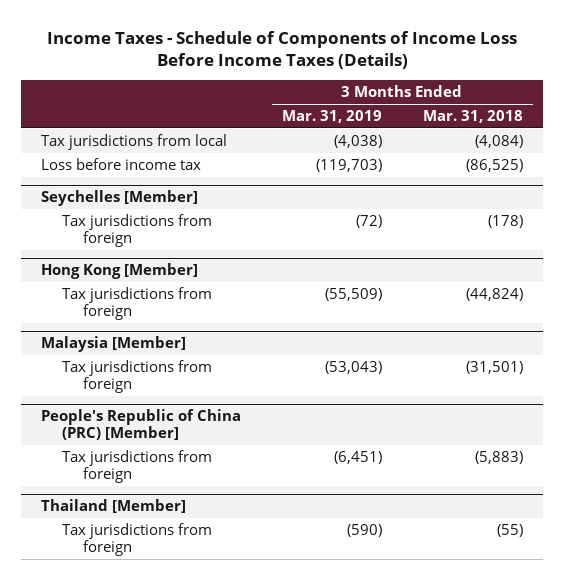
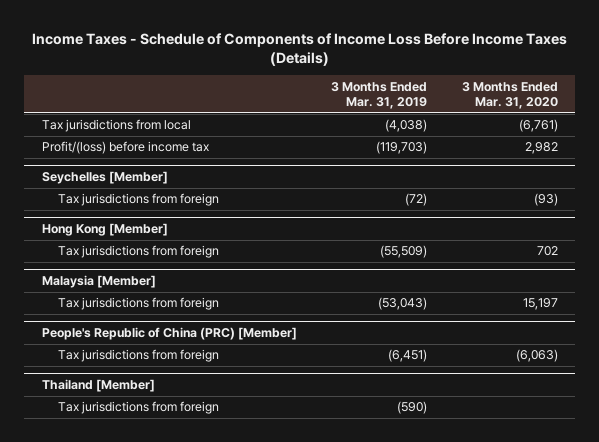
[422,109,523,123] Mar. 31, 2018 -> none
none -> [461,81,558,110] 3 Months Ended Mar. 31, 2020
[41,157,202,170] Loss before income tax -> [41,141,209,155] Profit/(loss) before income tax

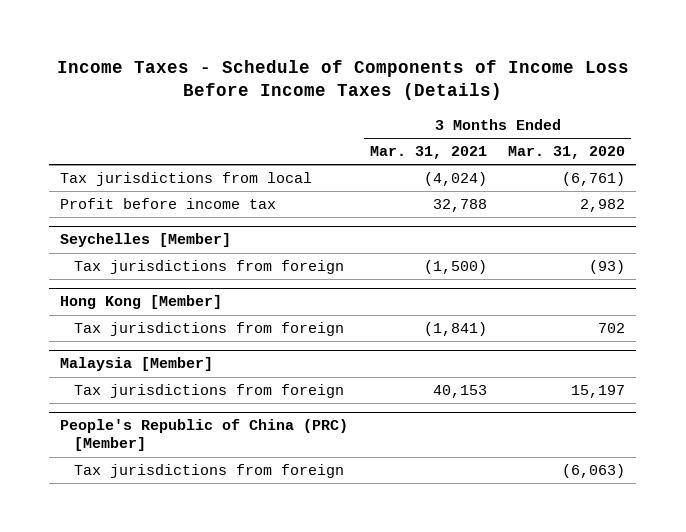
[331,81,428,110] 3 Months Ended Mar. 31, 2019 -> none
none -> [369,146,487,160] Mar. 31, 2021
[41,141,209,155] Profit/(loss) before income tax -> [60,198,277,210] Profit before income tax
[41,379,155,393] Thailand [Member] -> none
[57,401,219,415] Tax jurisdictions from foreign -> none

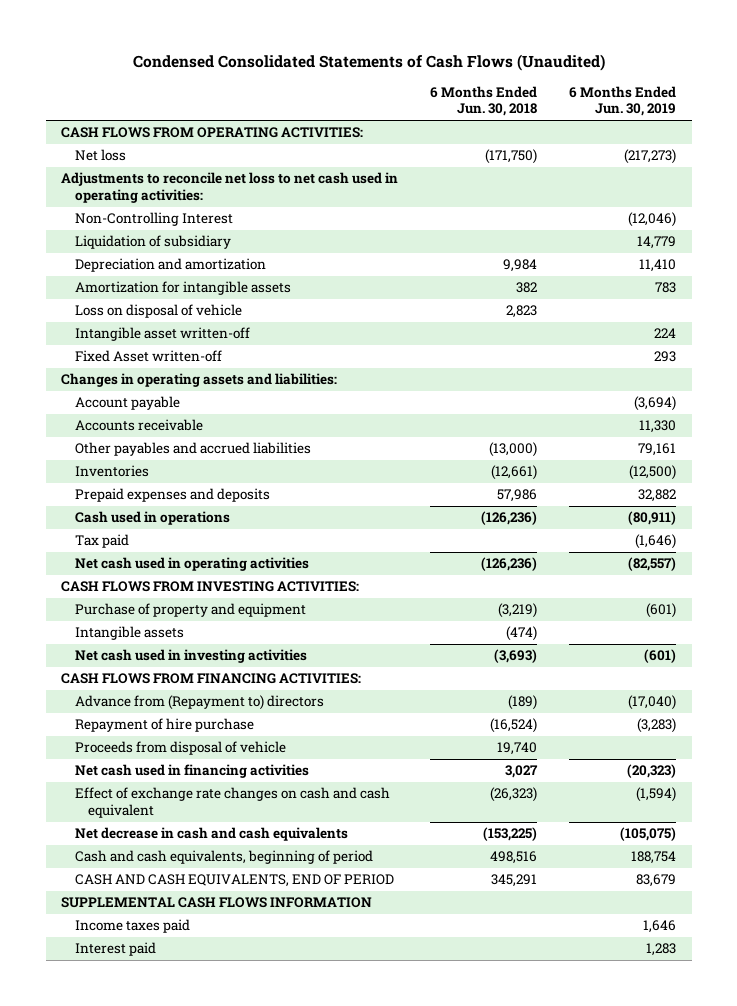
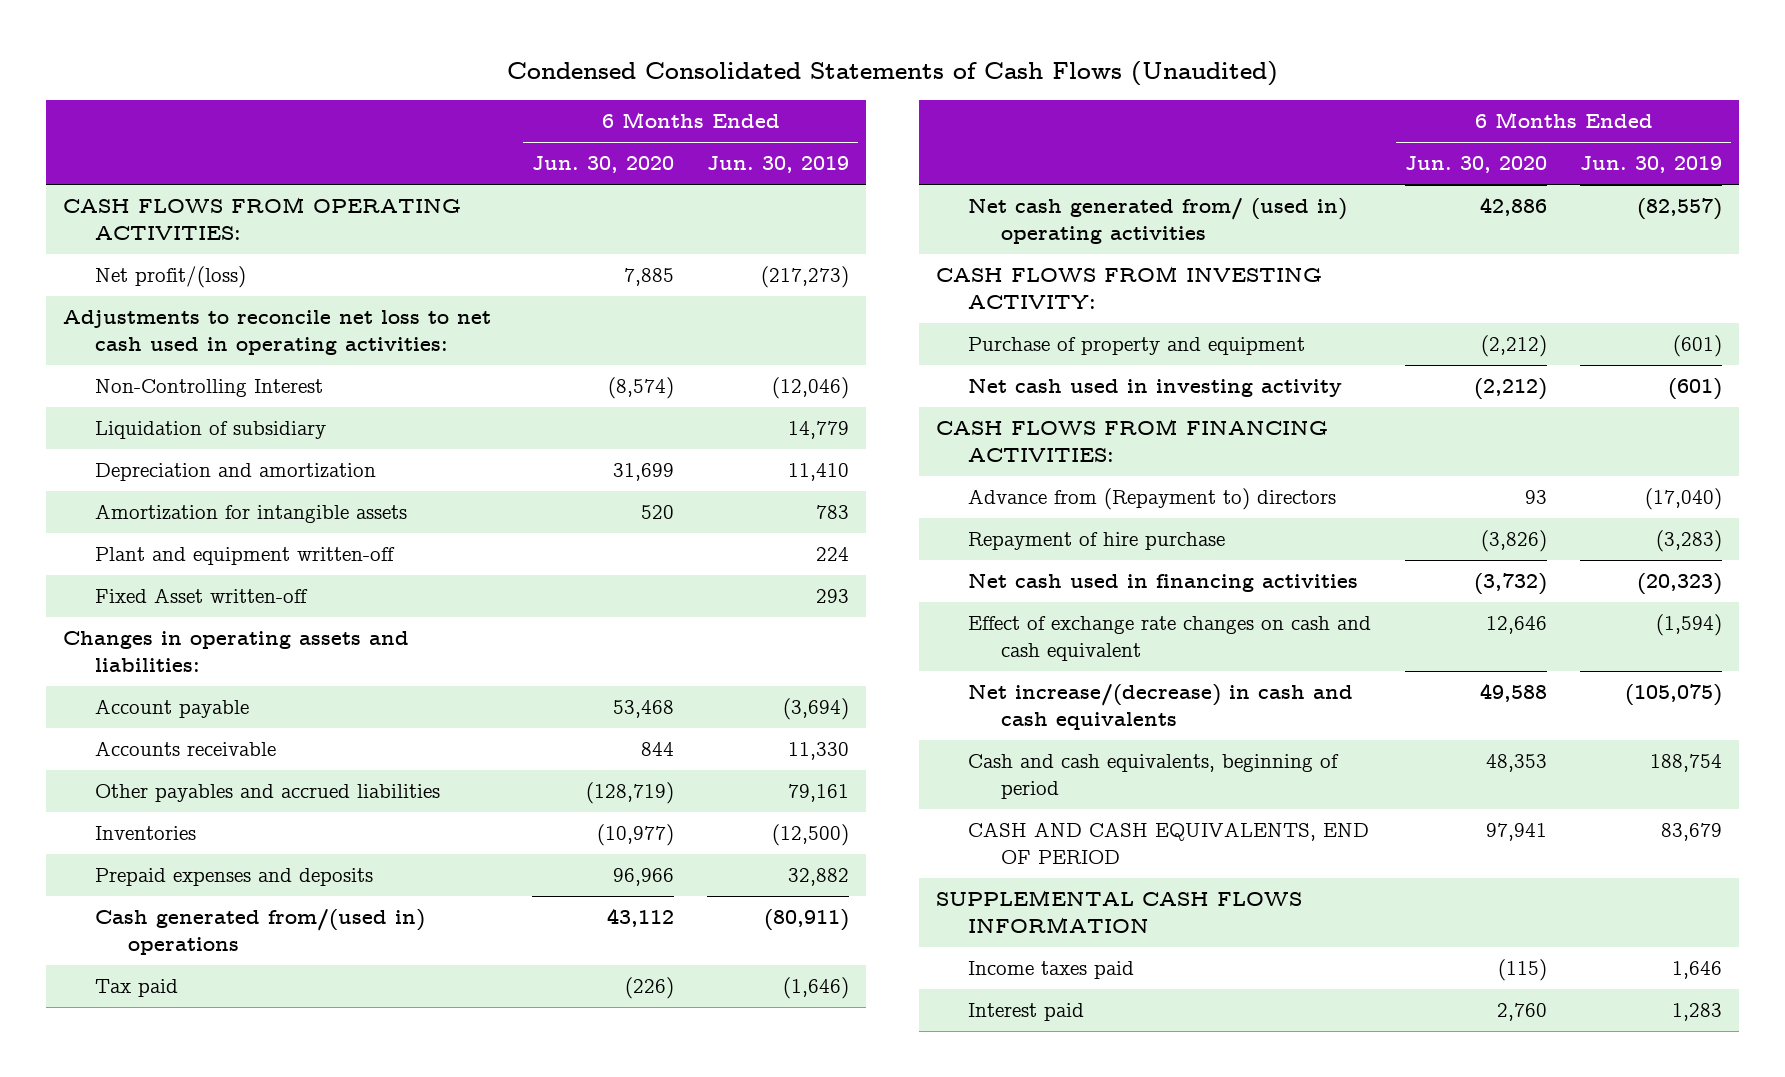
[430,85,538,117] 6 Months Ended Jun. 30, 2018 -> none
none -> [531,156,674,174] Jun. 30, 2020
[74,149,126,162] Net loss -> [95,266,247,289] Net profit/(loss)
[74,304,242,319] Loss on disposal of vehicle -> none
[74,327,250,342] Intangible asset written-off -> [95,547,396,566] Plant and equipment written-off
[74,511,230,526] Cash used in operations -> [95,909,426,956] Cash generated from/(used in) operations
[74,557,309,572] Net cash used in operating activities -> [968,198,1348,245] Net cash generated from/ (used in) operating activities
[61,581,360,593] CASH FLOWS FROM INVESTING ACTIVITIES: -> [935,266,1322,310] CASH FLOWS FROM INVESTING ACTIVITY:
[74,626,184,641] Intangible assets -> none
[74,649,307,664] Net cash used in investing activities -> [968,378,1343,398] Net cash used in investing activity
[74,741,286,756] Proceeds from disposal of vehicle -> none
[74,827,348,842] Net decrease in cash and cash equivalents -> [968,684,1354,731] Net increase/(decrease) in cash and cash equivalents

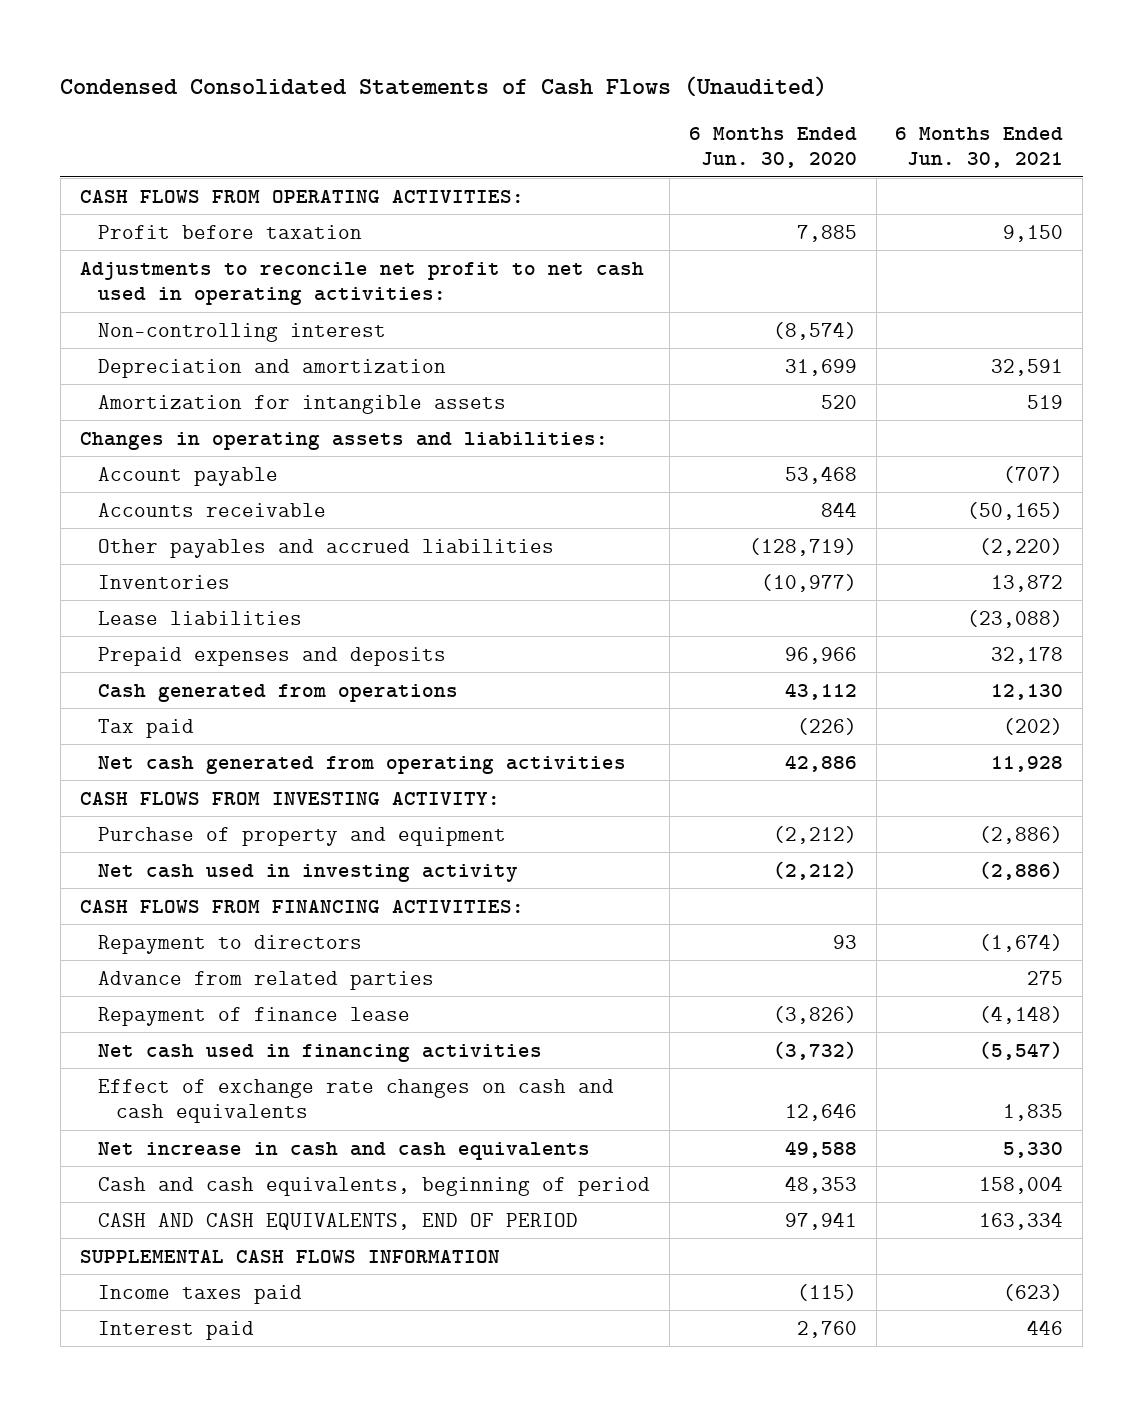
[707,156,850,174] Jun. 30, 2019 -> none
none -> [895,126,1064,169] 6 Months Ended Jun. 30, 2021
[95,421,327,440] Liquidation of subsidiary -> none
[95,266,247,289] Net profit/(loss) -> [98,224,363,239] Profit before taxation
[62,310,491,356] Adjustments to reconcile net loss to net cash used in operating activities: -> [79,261,644,306] Adjustments to reconcile net profit to net cash used in operating activities:
[95,379,324,398] Non-Controlling Interest -> [98,322,387,342] Non-controlling interest
[95,547,396,566] Plant and equipment written-off -> none
[95,588,309,604] Fixed Asset written-off -> none
none -> [98,610,303,625] Lease liabilities
[95,909,426,956] Cash generated from/(used in) operations -> [98,683,459,702] Cash generated from operations
[968,198,1348,245] Net cash generated from/ (used in) operating activities -> [98,755,627,774] Net cash generated from operating activities
[968,488,1337,511] Advance from (Repayment to) directors -> [98,934,363,954] Repayment to directors
none -> [98,970,435,990] Advance from related parties
[968,532,1226,551] Repayment of hire purchase -> [98,1006,411,1026] Repayment of finance lease
[968,616,1372,662] Effect of exchange rate changes on cash and cash equivalent -> [98,1078,615,1124] Effect of exchange rate changes on cash and cash equivalents
[968,684,1354,731] Net increase/(decrease) in cash and cash equivalents -> [98,1141,591,1160] Net increase in cash and cash equivalents

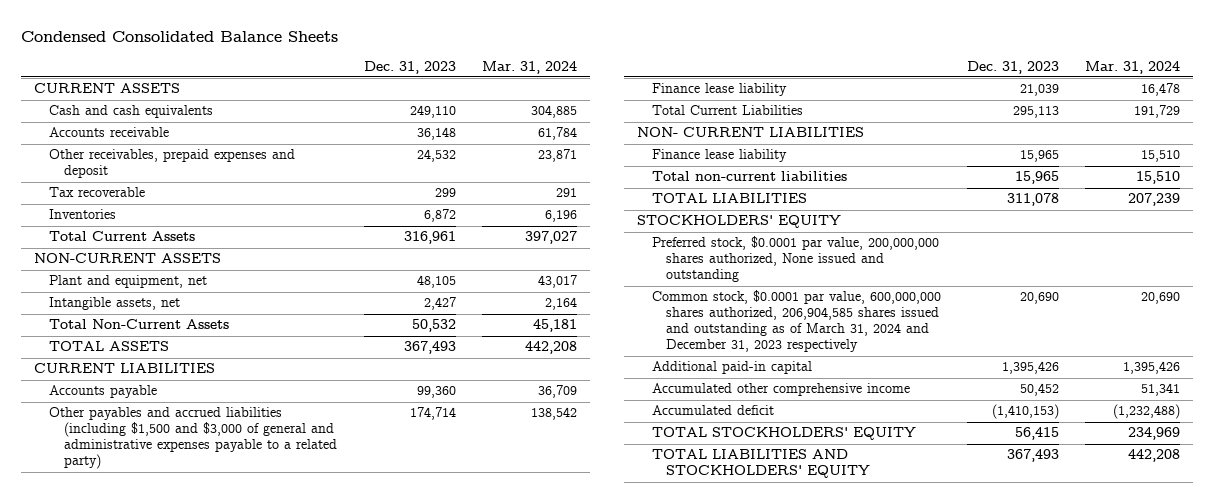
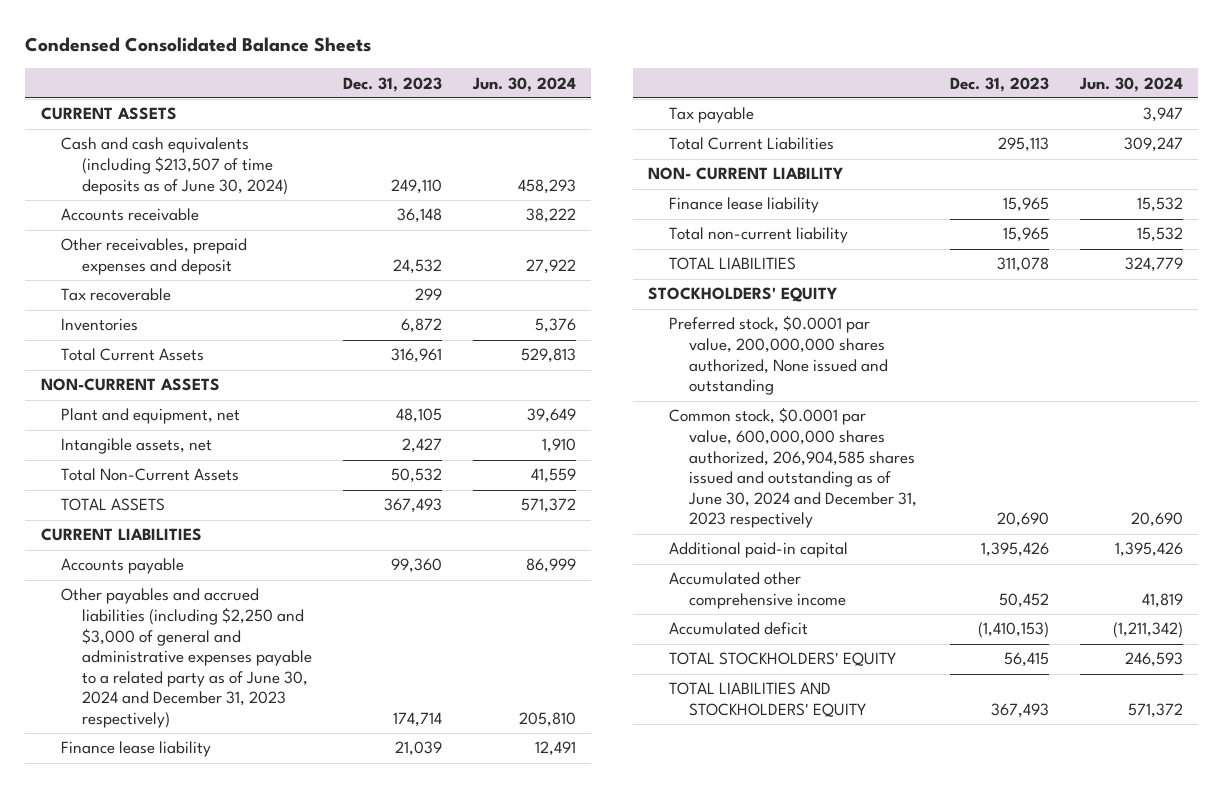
[482,60,578,74] Mar. 31, 2024 -> none
none -> [471,76,576,92] Jun. 30, 2024
[48,105,213,119] Cash and cash equivalents -> [61,137,288,195] Cash and cash equivalents (including $213,507 of time deposits as of June 30, 2024)
[48,407,337,470] Other payables and accrued liabilities (including $1,500 and $3,000 of general and administrative expenses payable to a related party) -> [61,588,312,729] Other payables and accrued liabilities (including $2,250 and $3,000 of general and administrative expenses payable to a related party as of June 30, 2024 and December 31, 2023 respectively)
none -> [668,107,754,124] Tax payable
[636,127,864,138] NON- CURRENT LIABILITIES -> [648,167,844,181] NON- CURRENT LIABILITY
[651,171,847,182] Total non-current liabilities -> [668,227,848,244] Total non-current liability
[651,290,941,353] Common stock, $0.0001 par value, 600,000,000 shares authorized, 206,904,585 shares issued and outstanding as of March 31, 2024 and December 31, 2023 respectively -> [668,407,918,529] Common stock, $0.0001 par value, 600,000,000 shares authorized, 206,904,585 shares issued and outstanding as of June 30, 2024 and December 31, 2023 respectively

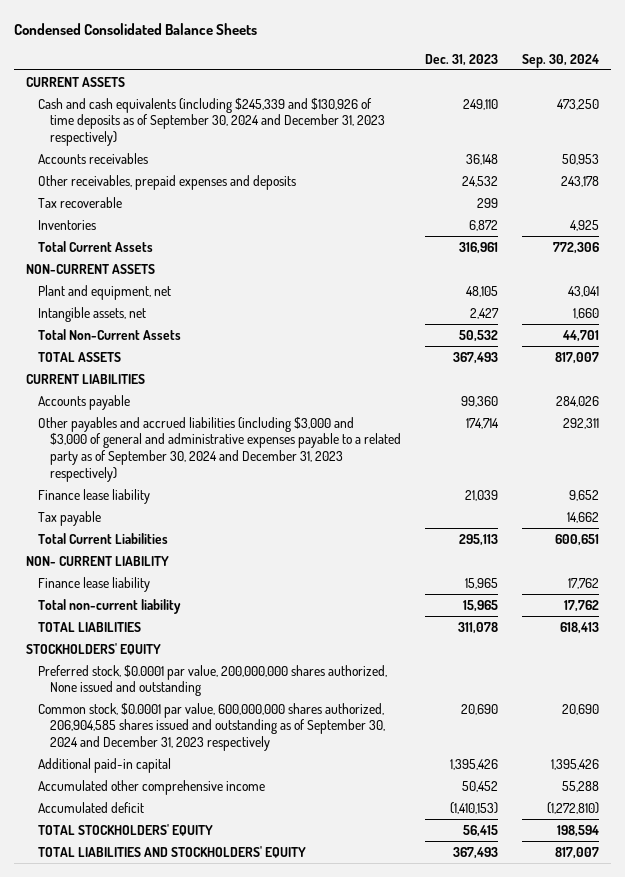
[471,76,576,92] Jun. 30, 2024 -> none
none -> [522,53,600,68] Sep. 30, 2024
[61,137,288,195] Cash and cash equivalents (including $213,507 of time deposits as of June 30, 2024) -> [38,97,386,147] Cash and cash equivalents (including $245,339 and $130,926 of time deposits as of September 30, 2024 and December 31, 2023 respectively)
[61,208,200,222] Accounts receivable -> [38,152,149,164] Accounts receivables
[61,238,248,276] Other receivables, prepaid expenses and deposit -> [38,174,297,190] Other receivables, prepaid expenses and deposits
[61,588,312,729] Other payables and accrued liabilities (including $2,250 and $3,000 of general and administrative expenses payable to a related party as of June 30, 2024 and December 31, 2023 respectively) -> [38,416,402,483] Other payables and accrued liabilities (including $3,000 and $3,000 of general and administrative expenses payable to a related party as of September 30, 2024 and December 31, 2023 respectively)
[668,407,918,529] Common stock, $0.0001 par value, 600,000,000 shares authorized, 206,904,585 shares issued and outstanding as of June 30, 2024 and December 31, 2023 respectively -> [38,702,386,752] Common stock, $0.0001 par value, 600,000,000 shares authorized, 206,904,585 shares issued and outstanding as of September 30, 2024 and December 31, 2023 respectively

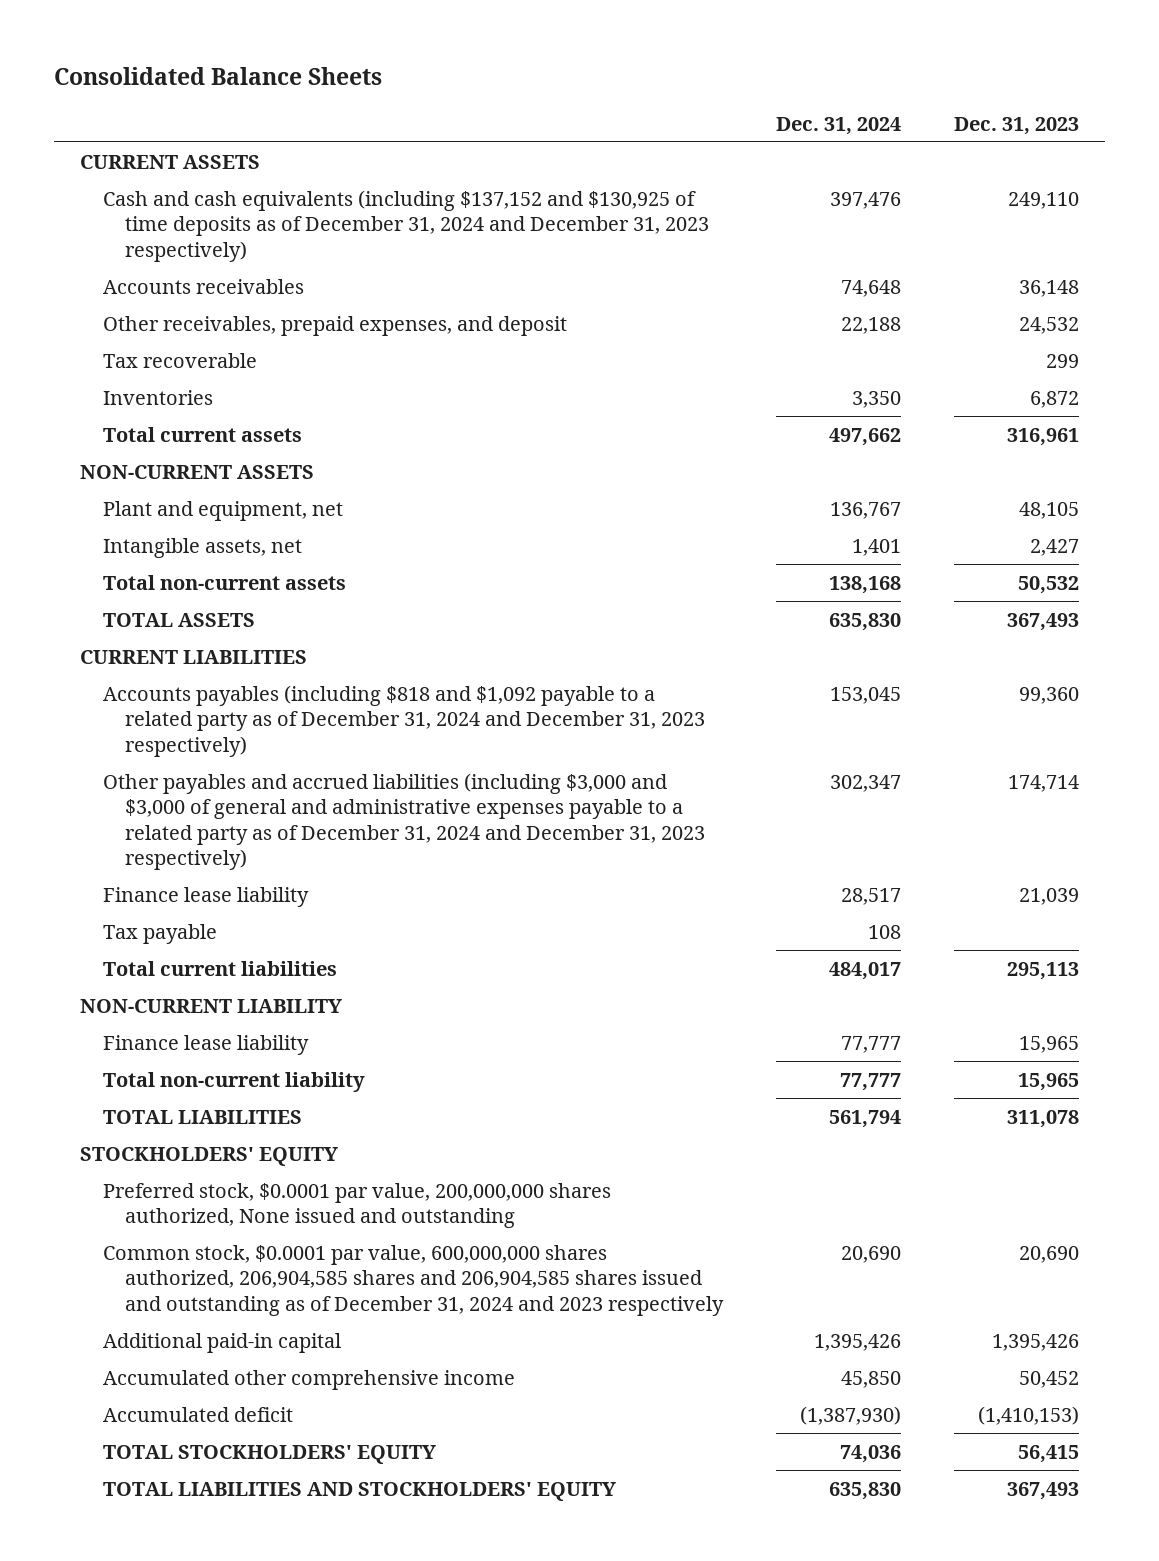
[14,22,258,35] Condensed Consolidated Balance Sheets -> [53,66,382,85] Consolidated Balance Sheets
[522,53,600,68] Sep. 30, 2024 -> none
none -> [776,116,902,135] Dec. 31, 2024
[38,97,386,147] Cash and cash equivalents (including $245,339 and $130,926 of time deposits as of September 30, 2024 and December 31, 2023 respectively) -> [102,189,710,262] Cash and cash equivalents (including $137,152 and $130,925 of time deposits as of December 31, 2024 and December 31, 2023 respectively)
[38,174,297,190] Other receivables, prepaid expenses and deposits -> [102,315,567,336] Other receivables, prepaid expenses, and deposit
[38,240,154,252] Total Current Assets -> [102,426,302,442] Total current assets
[38,328,182,340] Total Non-Current Assets -> [102,574,346,590] Total non-current assets
[38,394,131,410] Accounts payable -> [102,684,706,757] Accounts payables (including $818 and $1,092 payable to a related party as of December 31, 2024 and December 31, 2023 respectively)
[38,416,402,483] Other payables and accrued liabilities (including $3,000 and $3,000 of general and administrative expenses payable to a related party as of September 30, 2024 and December 31, 2023 respectively) -> [102,772,706,871] Other payables and accrued liabilities (including $3,000 and $3,000 of general and administrative expenses payable to a related party as of December 31, 2024 and December 31, 2023 respectively)
[38,532,169,544] Total Current Liabilities -> [102,960,337,976] Total current liabilities
[26,555,170,566] NON- CURRENT LIABILITY -> [80,998,343,1013] NON-CURRENT LIABILITY
[38,702,386,752] Common stock, $0.0001 par value, 600,000,000 shares authorized, 206,904,585 shares issued and outstanding as of September 30, 2024 and December 31, 2023 respectively -> [102,1244,725,1316] Common stock, $0.0001 par value, 600,000,000 shares authorized, 206,904,585 shares and 206,904,585 shares issued and outstanding as of December 31, 2024 and 2023 respectively

